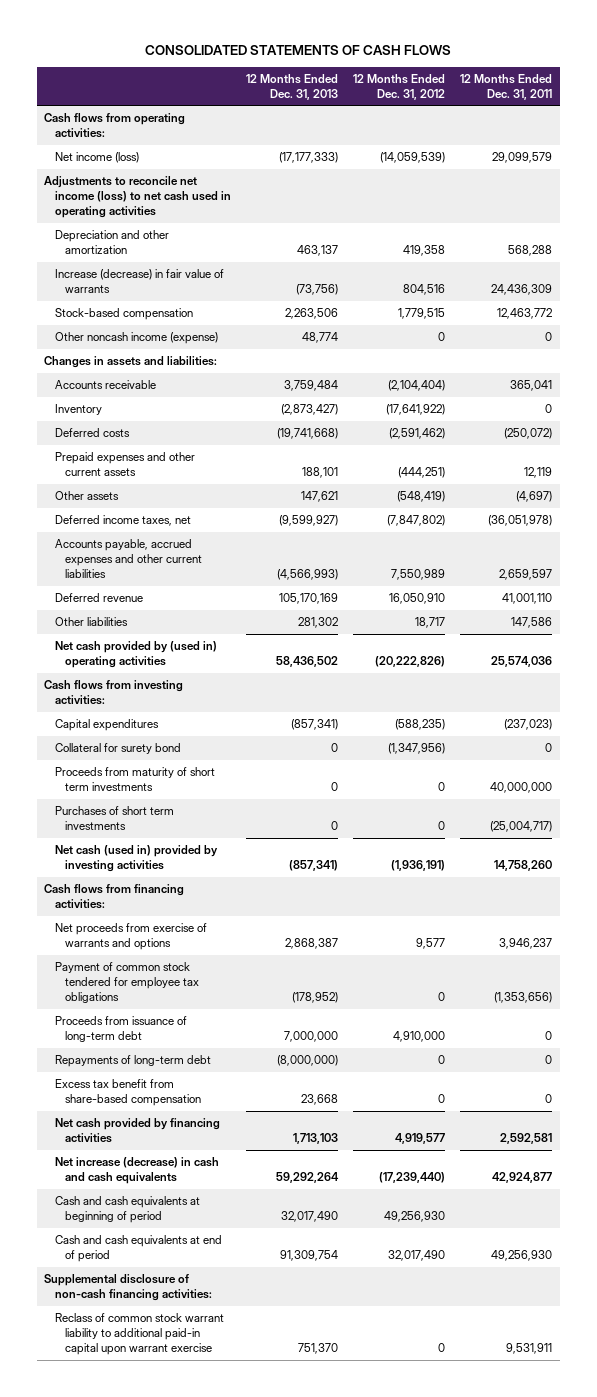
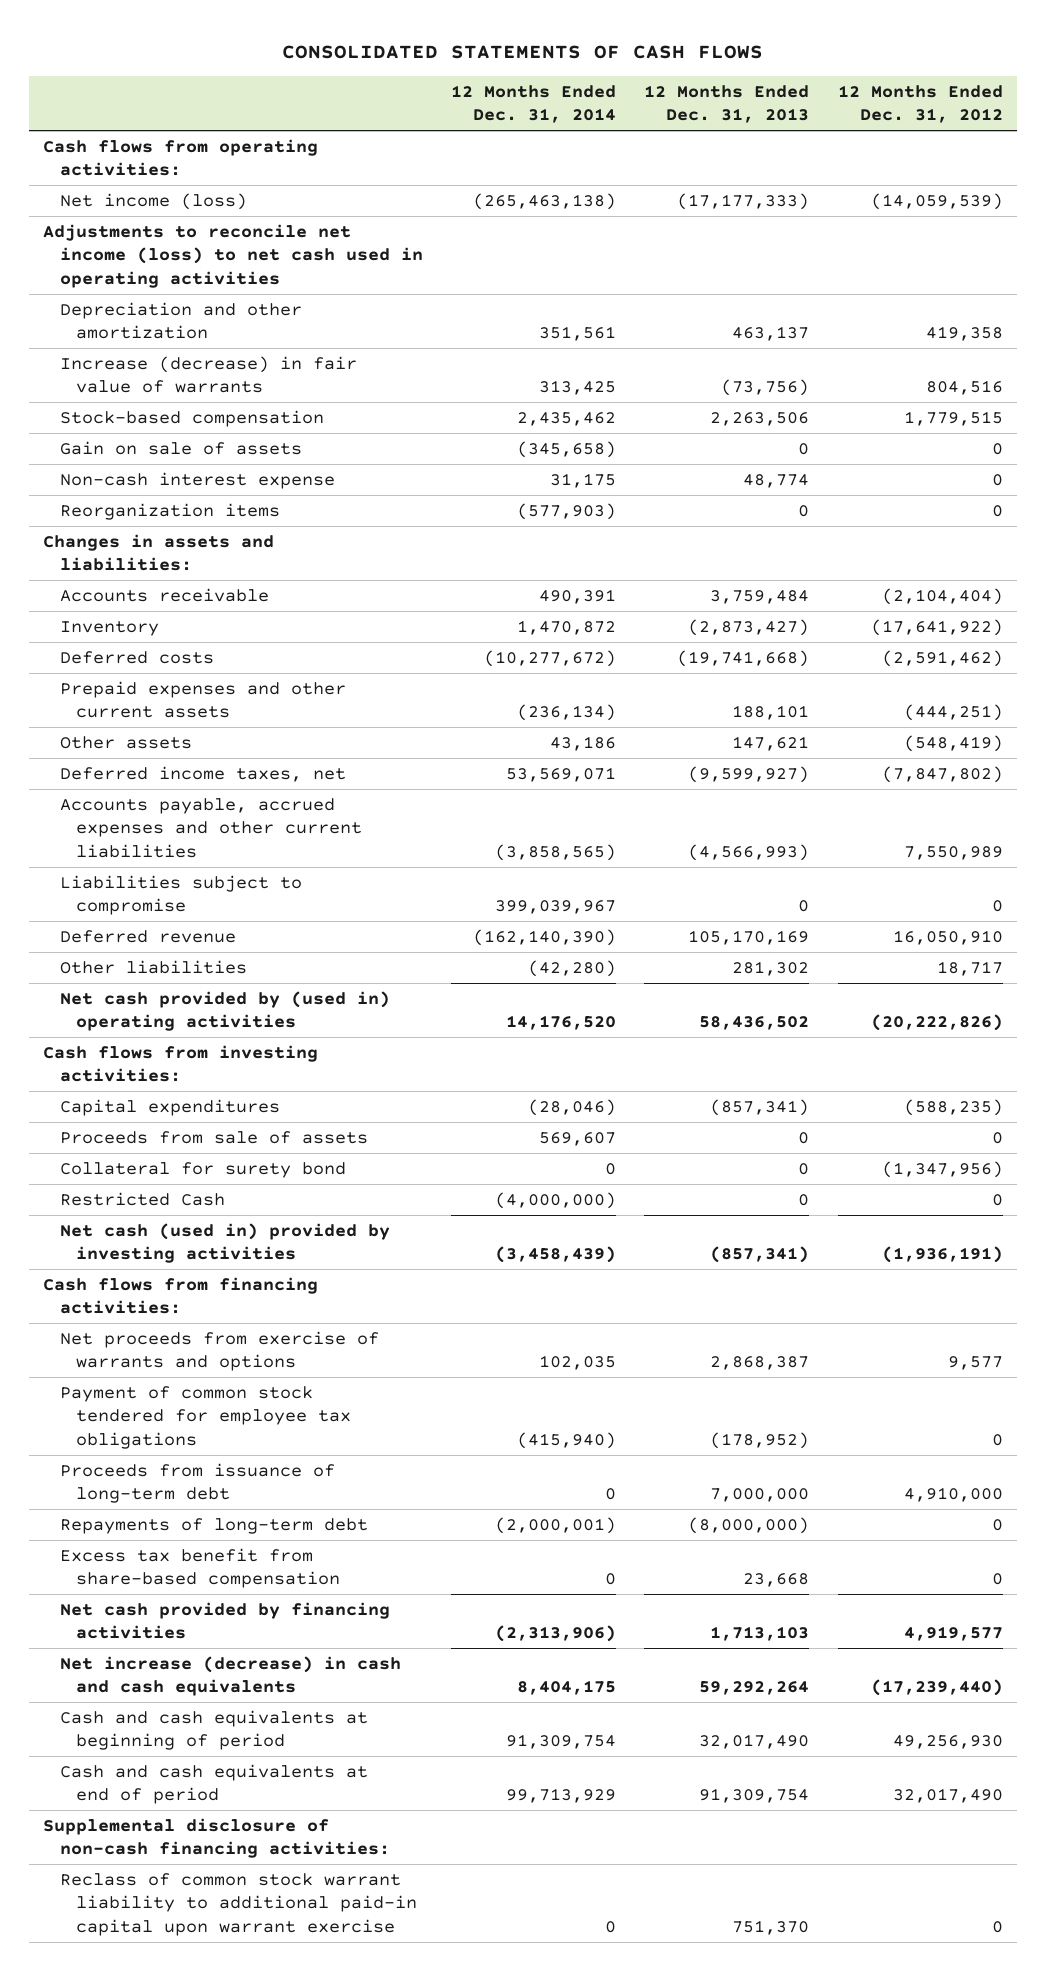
[460,73,553,100] 12 Months Ended Dec. 31, 2011 -> none
none -> [451,84,617,124] 12 Months Ended Dec. 31, 2014
none -> [59,440,302,455] Gain on sale of assets
[54,332,218,345] Other noncash income (expense) -> [59,471,335,489] Non-cash interest expense
none -> [59,502,280,520] Reorganization items
none -> [59,874,302,916] Liabilities subject to compromise
none -> [59,1130,368,1144] Proceeds from sale of assets
[54,767,215,792] Proceeds from maturity of short term investments -> none
[54,806,174,831] Purchases of short term investments -> none
none -> [59,1191,225,1206] Restricted Cash

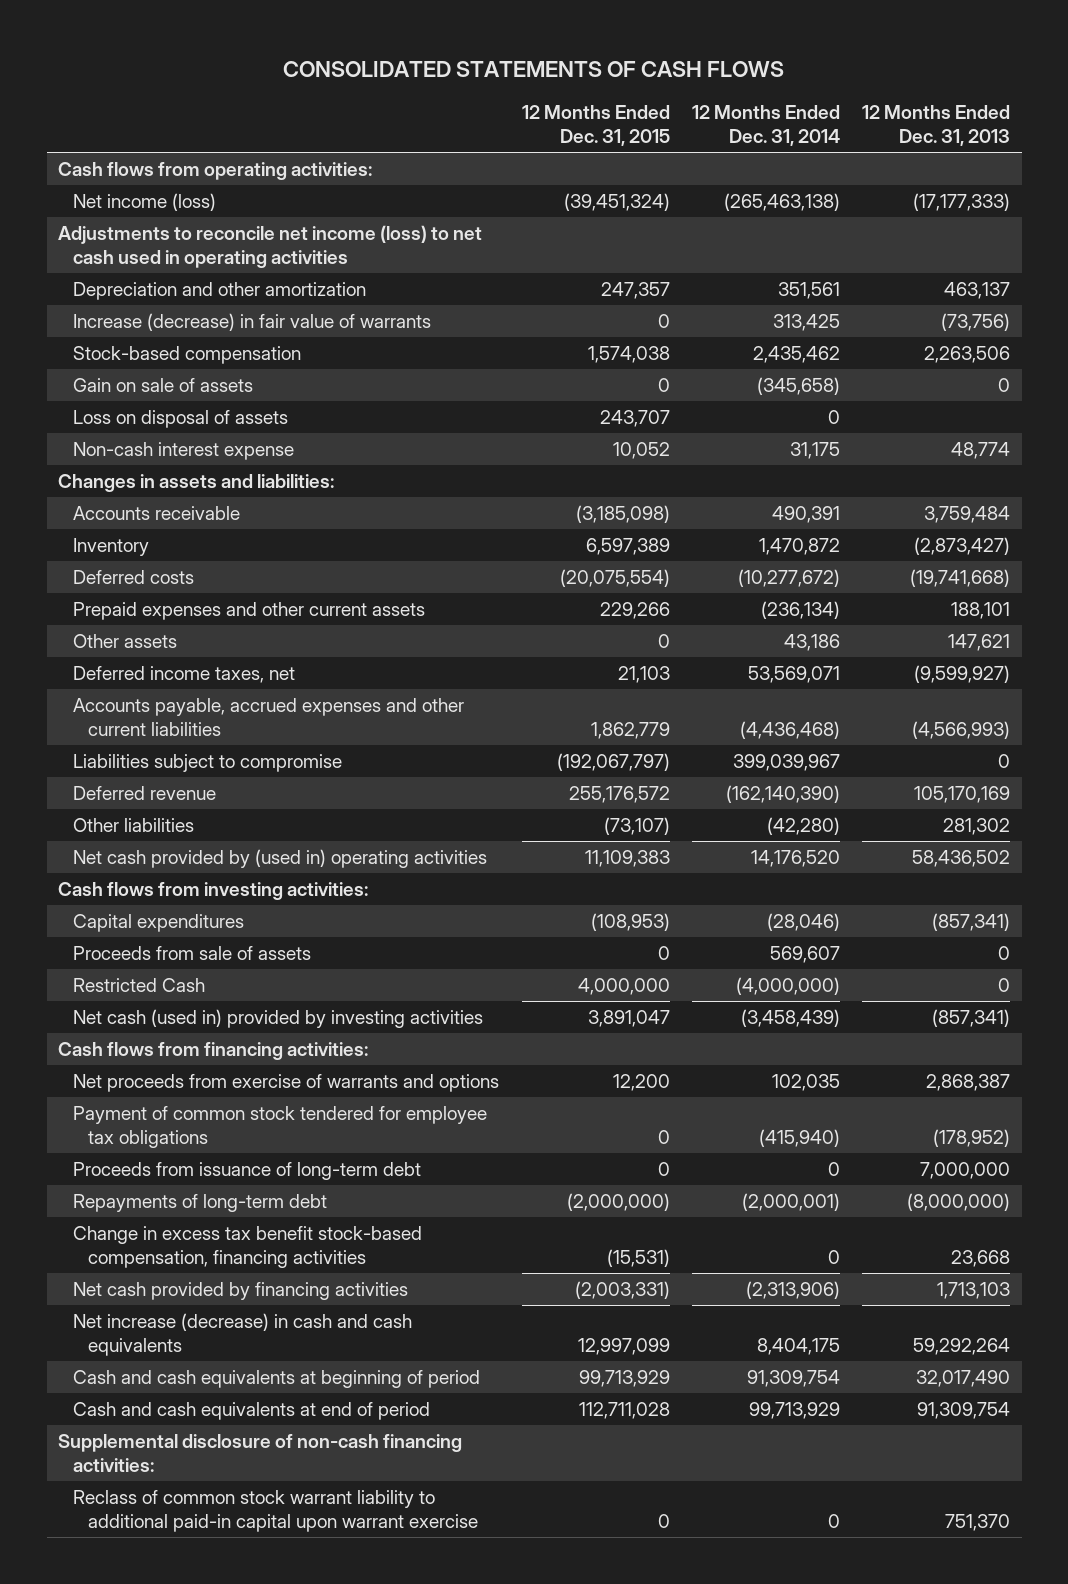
[837,84,1003,124] 12 Months Ended Dec. 31, 2012 -> none
none -> [521,104,670,147] 12 Months Ended Dec. 31, 2015
none -> [73,409,289,428] Loss on disposal of assets
[59,502,280,520] Reorganization items -> none
[495,843,617,861] (3,858,565) -> [740,721,841,740] (4,436,468)
[59,1161,346,1178] Collateral for surety bond -> none
[59,1547,340,1589] Excess tax benefit from share-based compensation -> [73,1225,423,1269] Change in excess tax benefit stock-based compensation, financing activities

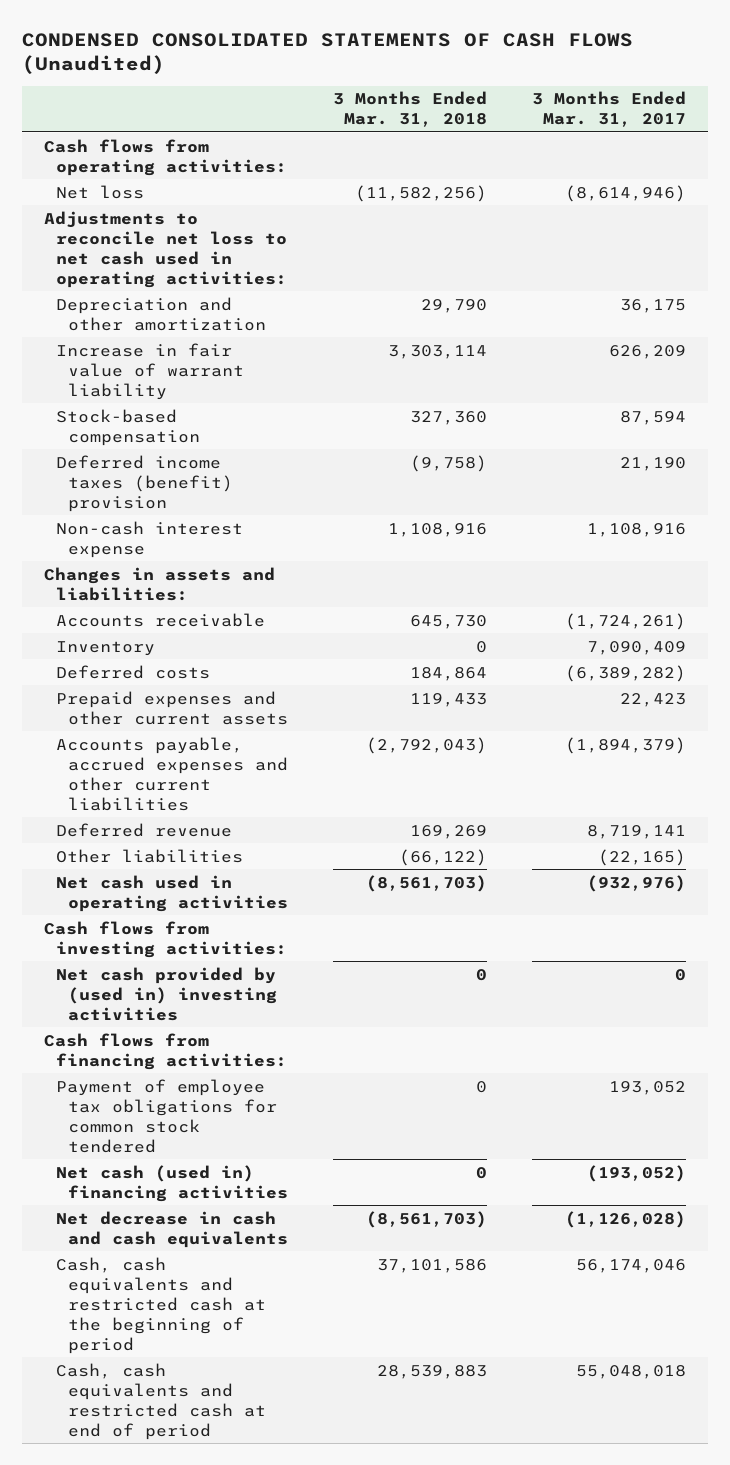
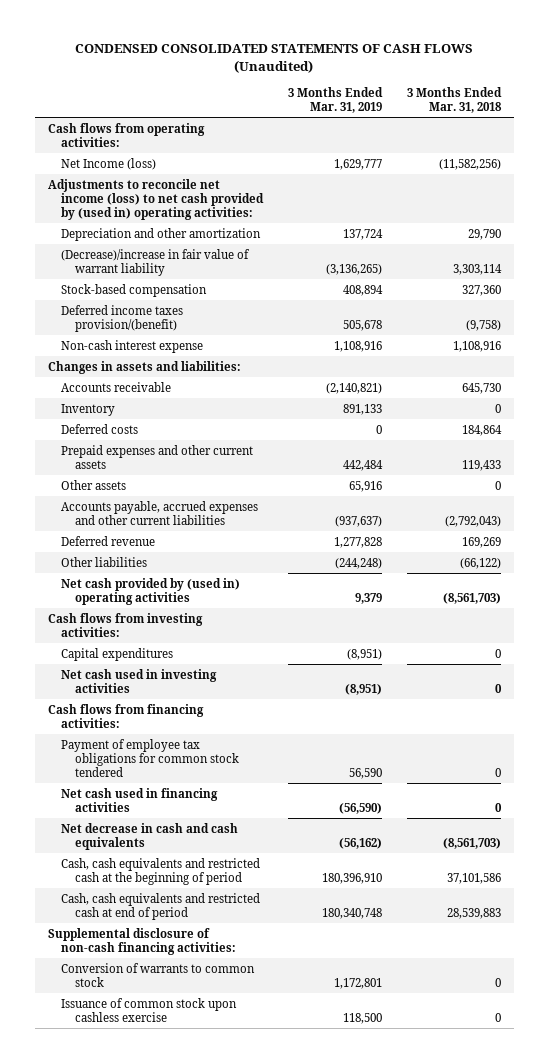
[531,91,686,128] 3 Months Ended Mar. 31, 2017 -> none
none -> [288,86,384,113] 3 Months Ended Mar. 31, 2019
[56,184,145,199] Net loss -> [61,157,157,170] Net Income (loss)
[44,210,288,288] Adjustments to reconcile net loss to net cash used in operating activities: -> [47,178,265,220] Adjustments to reconcile net income (loss) to net cash provided by (used in) operating activities:
[56,342,245,400] Increase in fair value of warrant liability -> [61,248,251,276] (Decrease)/increase in fair value of warrant liability
[56,454,234,512] Deferred income taxes (benefit) provision -> [61,304,184,332] Deferred income taxes provision/(benefit)
none -> [61,479,127,490] Other assets
[56,874,289,912] Net cash used in operating activities -> [61,577,241,605] Net cash provided by (used in) operating activities
none -> [61,647,174,661] Capital expenditures
[56,966,278,1021] Net cash provided by (used in) investing activities -> [61,668,218,693] Net cash used in investing activities
[56,1164,289,1202] Net cash (used in) financing activities -> [61,787,219,812] Net cash used in financing activities
none -> [47,927,237,955] Supplemental disclosure of non-cash financing activities:
none -> [61,962,256,987] Conversion of warrants to common stock
none -> [61,997,238,1022] Issuance of common stock upon cashless exercise

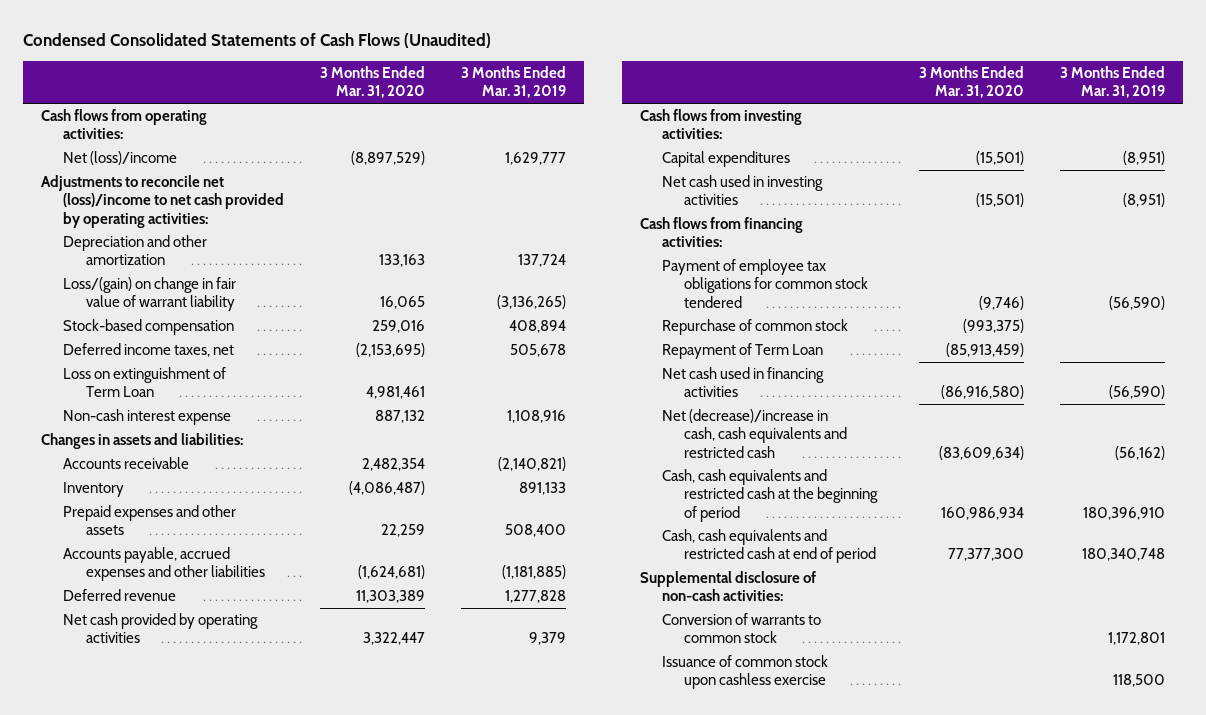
[75,44,474,73] CONDENSED CONSOLIDATED STATEMENTS OF CASH FLOWS (Unaudited) -> [22,33,491,49] Condensed Consolidated Statements of Cash Flows (Unaudited)
[407,86,503,113] 3 Months Ended Mar. 31, 2018 -> none
none -> [320,66,426,99] 3 Months Ended Mar. 31, 2020
[61,157,157,170] Net Income (loss) -> [63,151,178,166] Net (loss)/income
[47,178,265,220] Adjustments to reconcile net income (loss) to net cash provided by (used in) operating activities: -> [40,175,285,228] Adjustments to reconcile net (loss)/income to net cash provided by operating activities:
[61,248,251,276] (Decrease)/increase in fair value of warrant liability -> [63,277,237,312] Loss/(gain) on change in fair value of warrant liability
[61,304,184,332] Deferred income taxes provision/(benefit) -> [63,343,235,358] Deferred income taxes, net
none -> [63,367,227,398] Loss on extinguishment of Term Loan
[61,423,139,434] Deferred costs -> none
[61,479,127,490] Other assets -> none
[61,444,254,469] Prepaid expenses and other current assets -> [63,505,237,536] Prepaid expenses and other assets
[343,459,384,471] 442,484 -> [505,524,567,538] 508,400
[61,500,259,525] Accounts payable, accrued expenses and other current liabilities -> [63,547,265,582] Accounts payable, accrued expenses and other liabilities
[335,515,383,527] (937,637) -> [502,565,567,580] (1,181,885)
[61,556,148,567] Other liabilities -> none
[61,577,241,605] Net cash provided by (used in) operating activities -> [63,613,259,644] Net cash provided by operating activities
[349,767,383,779] 56,590 -> [1109,295,1166,310] (56,590)
none -> [662,319,849,336] Repurchase of common stock
none -> [662,343,824,360] Repayment of Term Loan
[61,822,239,850] Net decrease in cash and cash equivalents -> [662,409,848,458] Net (decrease)/increase in cash, cash equivalents and restricted cash
[47,927,237,955] Supplemental disclosure of non-cash financing activities: -> [639,571,816,602] Supplemental disclosure of non-cash activities:

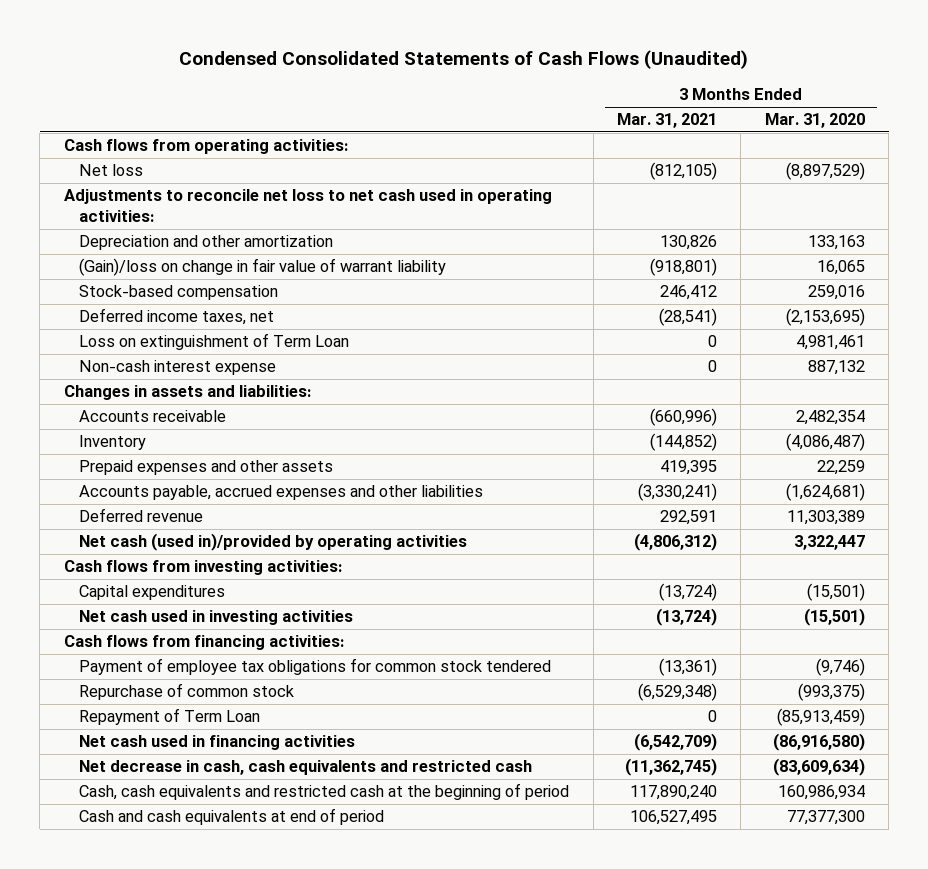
[461,66,567,99] 3 Months Ended Mar. 31, 2019 -> none
none -> [616,113,717,129] Mar. 31, 2021
[63,151,178,166] Net (loss)/income -> [79,164,144,177] Net loss
[40,175,285,228] Adjustments to reconcile net (loss)/income to net cash provided by operating activities: -> [63,189,552,223] Adjustments to reconcile net loss to net cash used in operating activities:
[63,277,237,312] Loss/(gain) on change in fair value of warrant liability -> [79,258,447,277] (Gain)/loss on change in fair value of warrant liability
[63,613,259,644] Net cash provided by operating activities -> [79,533,468,552] Net cash (used in)/provided by operating activities
[662,409,848,458] Net (decrease)/increase in cash, cash equivalents and restricted cash -> [79,760,533,776] Net decrease in cash, cash equivalents and restricted cash
[639,571,816,602] Supplemental disclosure of non-cash activities: -> none
[662,613,822,644] Conversion of warrants to common stock -> none
[662,655,829,690] Issuance of common stock upon cashless exercise -> none
[662,529,877,564] Cash, cash equivalents and restricted cash at end of period -> [79,808,385,826] Cash and cash equivalents at end of period

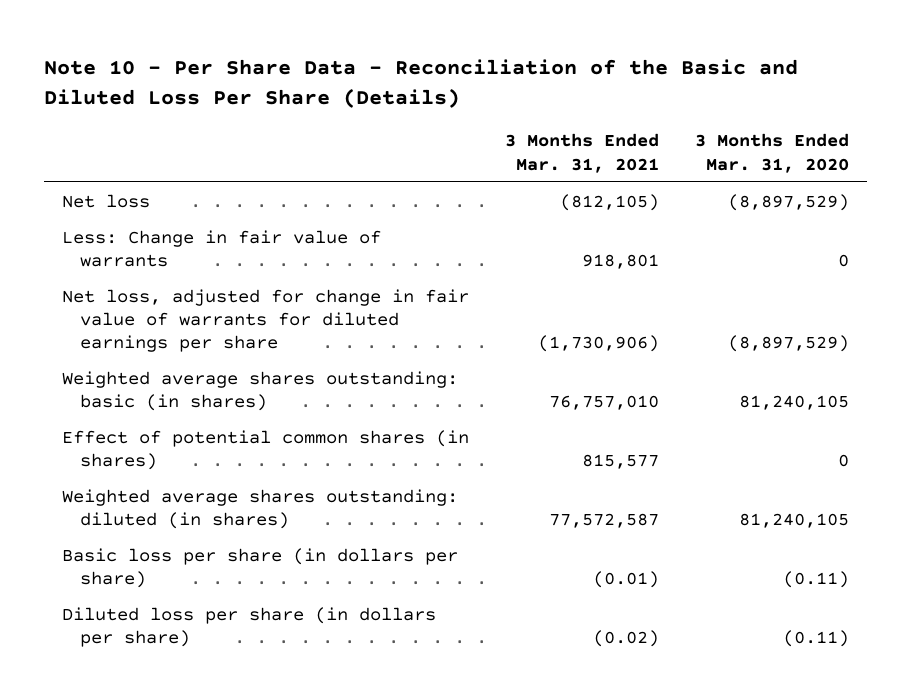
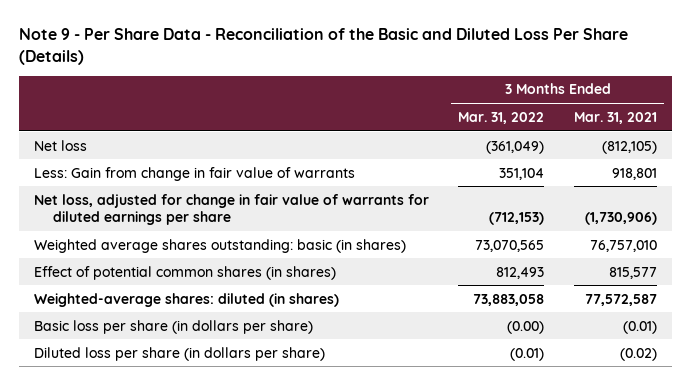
[44,58,799,108] Note 10 - Per Share Data - Reconciliation of the Basic and Diluted Loss Per Share (Details) -> [18,28,628,65] Note 9 - Per Share Data - Reconciliation of the Basic and Diluted Loss Per Share (Details)
[695,133,850,173] 3 Months Ended Mar. 31, 2020 -> none
none -> [458,111,545,124] Mar. 31, 2022
[62,229,382,267] Less: Change in fair value of warrants -> [33,166,355,181] Less: Gain from change in fair value of warrants
[62,488,459,529] Weighted average shares outstanding: diluted (in shares) -> [33,292,339,307] Weighted-average shares: diluted (in shares)

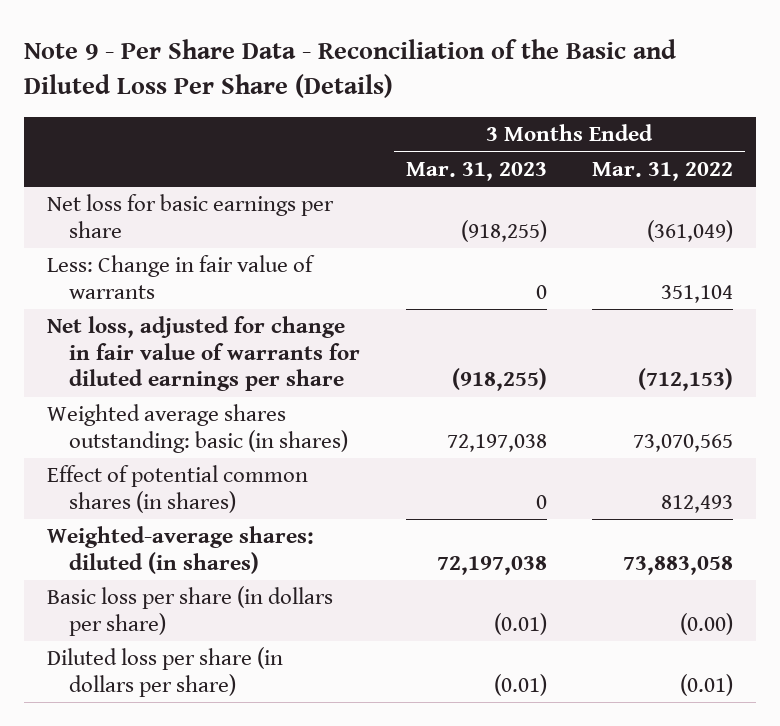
[573,111,657,124] Mar. 31, 2021 -> none
none -> [405,161,547,181] Mar. 31, 2023
[33,139,87,151] Net loss -> [46,194,334,238] Net loss for basic earnings per share
[33,166,355,181] Less: Gain from change in fair value of warrants -> [46,255,315,299] Less: Change in fair value of warrants

